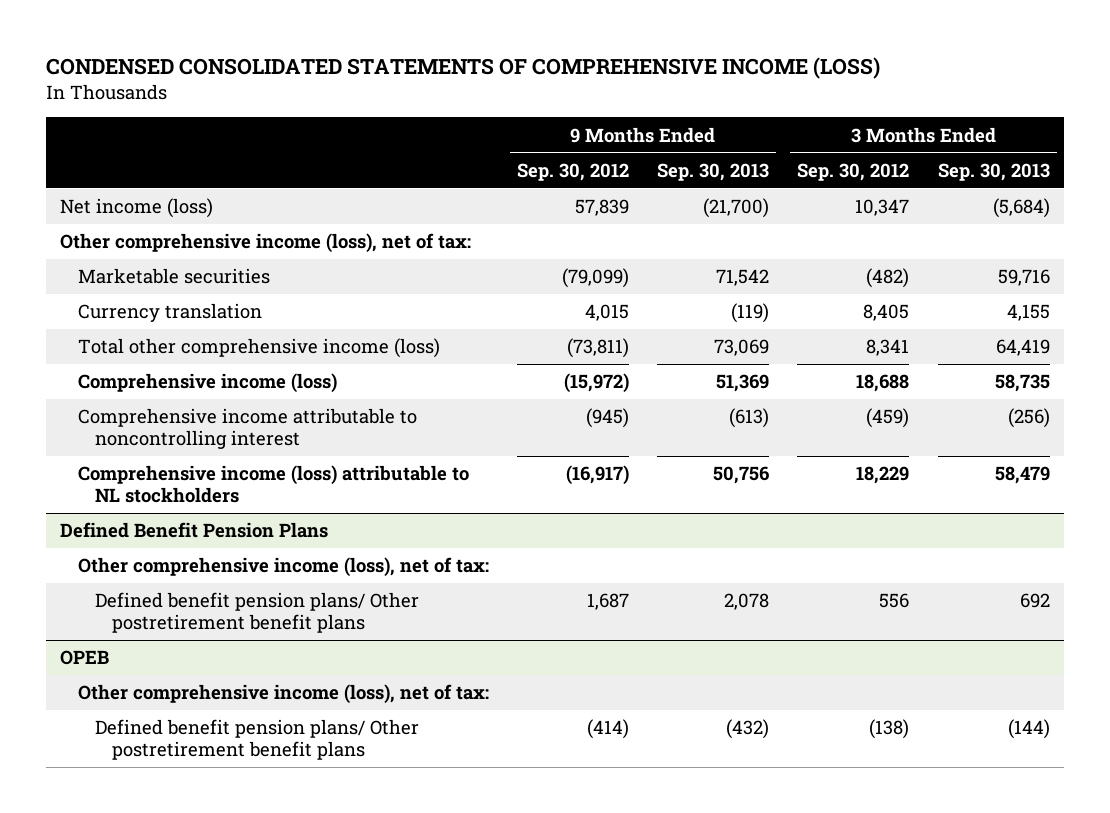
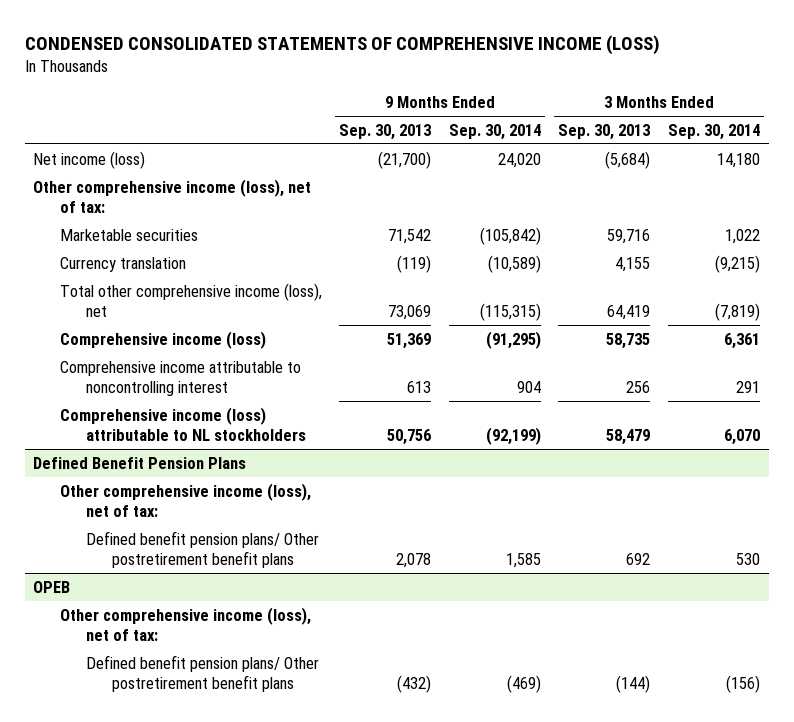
[516,162,629,181] Sep. 30, 2012 -> none
[797,162,910,181] Sep. 30, 2012 -> none
none -> [448,123,541,140] Sep. 30, 2014
none -> [668,123,761,140] Sep. 30, 2014
[77,338,440,359] Total other comprehensive income (loss) -> [59,282,322,318] Total other comprehensive income (loss), net
[729,408,770,429] (613) -> [407,381,432,394] 613
[1007,408,1050,429] (256) -> [626,381,651,394] 256

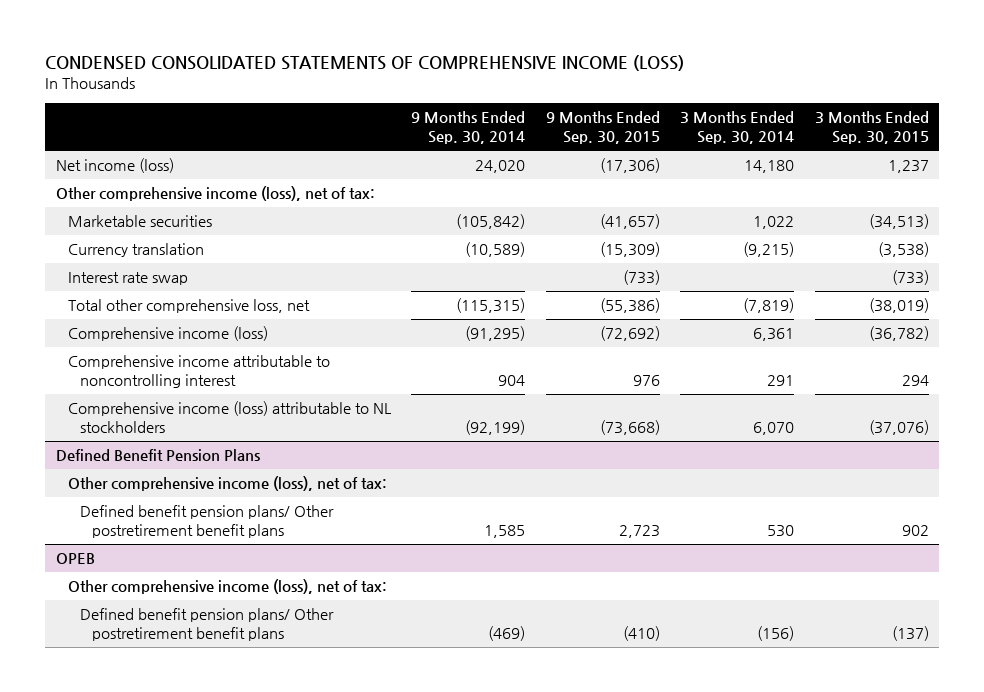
[339,123,432,140] Sep. 30, 2013 -> none
[558,123,651,140] Sep. 30, 2013 -> none
none -> [545,111,660,145] 9 Months Ended Sep. 30, 2015
none -> [814,111,929,145] 3 Months Ended Sep. 30, 2015
none -> [67,272,188,286] Interest rate swap
[59,282,322,318] Total other comprehensive income (loss), net -> [67,299,310,314] Total other comprehensive loss, net

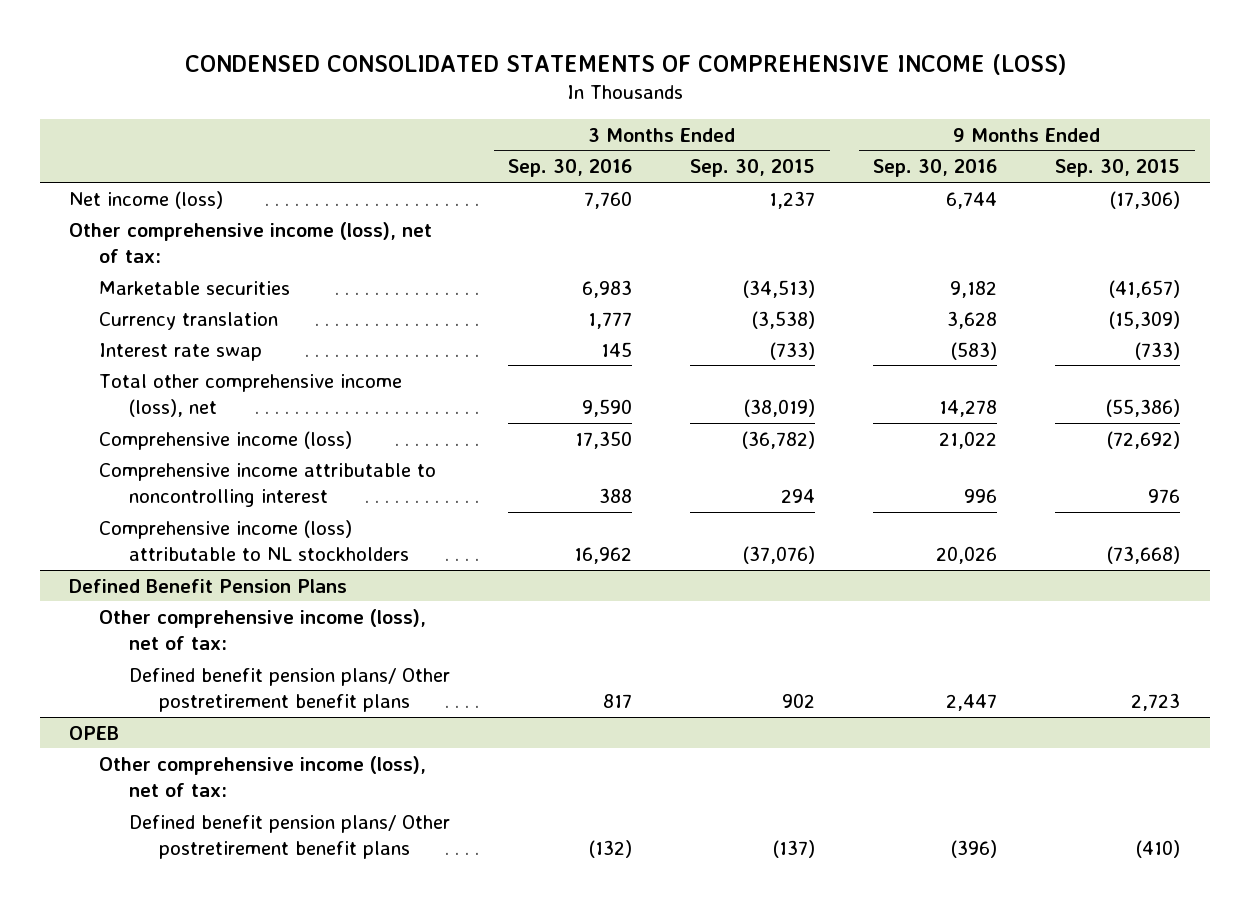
[411,111,526,145] 9 Months Ended Sep. 30, 2014 -> none
[680,111,795,145] 3 Months Ended Sep. 30, 2014 -> none
none -> [508,159,633,178] Sep. 30, 2016
none -> [873,159,998,178] Sep. 30, 2016
[67,299,310,314] Total other comprehensive loss, net -> [99,373,403,417] Total other comprehensive income (loss), net

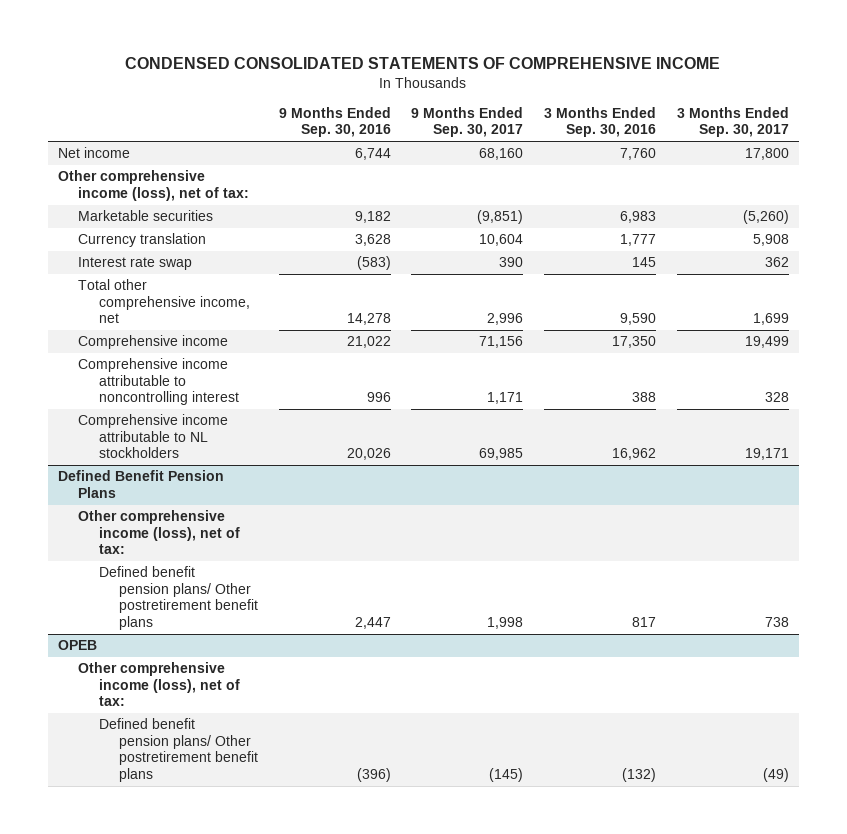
[184,53,1066,75] CONDENSED CONSOLIDATED STATEMENTS OF COMPREHENSIVE INCOME (LOSS) -> [125,57,721,70] CONDENSED CONSOLIDATED STATEMENTS OF COMPREHENSIVE INCOME
[690,159,816,178] Sep. 30, 2015 -> none
[1055,159,1181,178] Sep. 30, 2015 -> none
none -> [411,106,524,138] 9 Months Ended Sep. 30, 2017
none -> [676,106,789,138] 3 Months Ended Sep. 30, 2017
[69,190,224,209] Net income (loss) -> [58,147,131,159] Net income
[99,373,403,417] Total other comprehensive income (loss), net -> [78,279,250,324] Total other comprehensive income, net
[99,430,353,450] Comprehensive income (loss) -> [78,335,229,350] Comprehensive income
[99,519,409,561] Comprehensive income (loss) attributable to NL stockholders -> [78,414,229,459] Comprehensive income attributable to NL stockholders

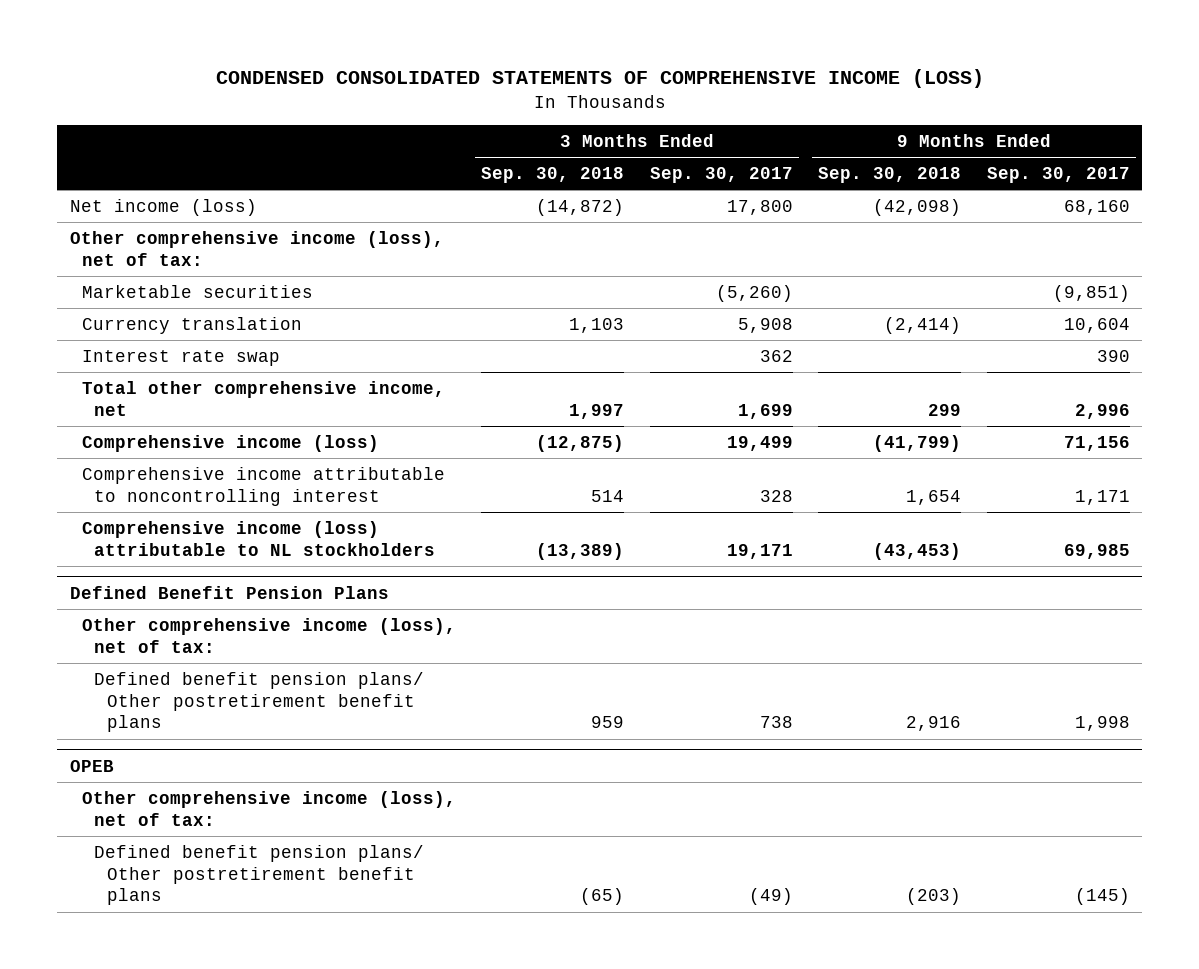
[125,57,721,70] CONDENSED CONSOLIDATED STATEMENTS OF COMPREHENSIVE INCOME -> [215,69,984,89] CONDENSED CONSOLIDATED STATEMENTS OF COMPREHENSIVE INCOME (LOSS)
[278,106,391,138] 9 Months Ended Sep. 30, 2016 -> none
[544,106,657,138] 3 Months Ended Sep. 30, 2016 -> none
none -> [481,166,625,183] Sep. 30, 2018
none -> [818,166,962,183] Sep. 30, 2018
[58,147,131,159] Net income -> [69,198,257,216] Net income (loss)
[78,335,229,350] Comprehensive income -> [82,434,380,452] Comprehensive income (loss)
[78,414,229,459] Comprehensive income attributable to NL stockholders -> [82,520,436,556] Comprehensive income (loss) attributable to NL stockholders

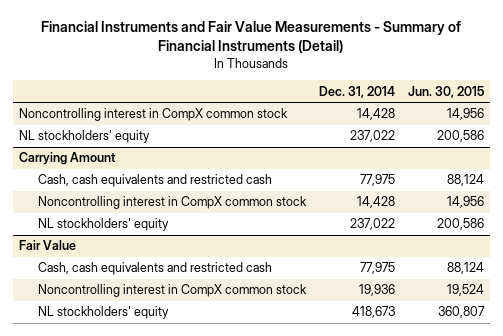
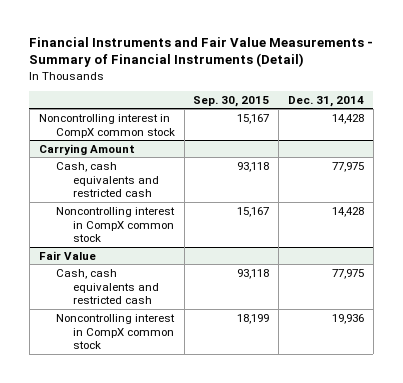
[407,85,484,98] Jun. 30, 2015 -> none
none -> [193,95,270,107] Sep. 30, 2015
[19,130,151,144] NL stockholders' equity -> none
[38,218,170,232] NL stockholders' equity -> none
[38,306,170,320] NL stockholders' equity -> none

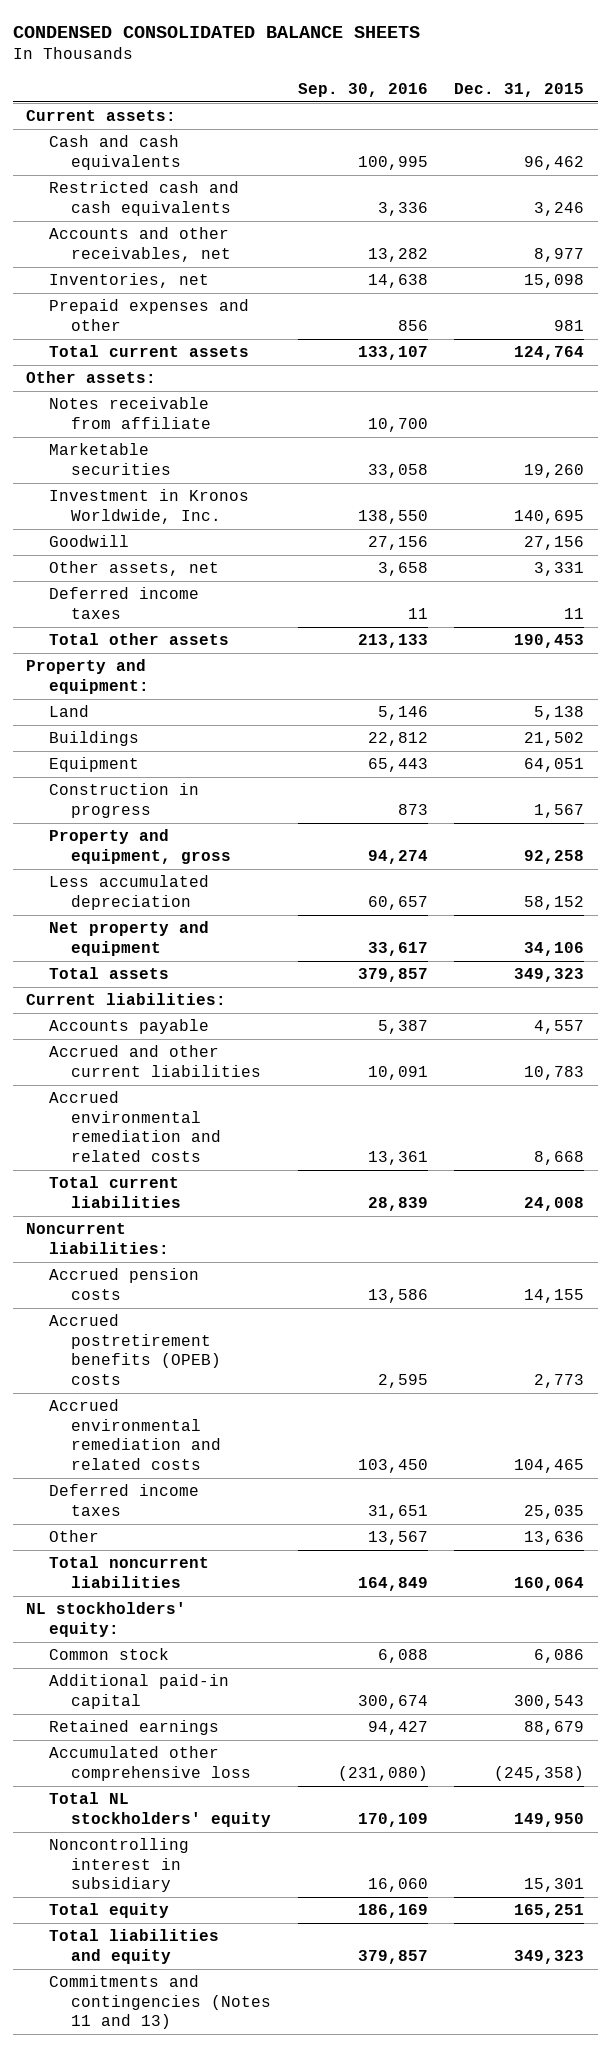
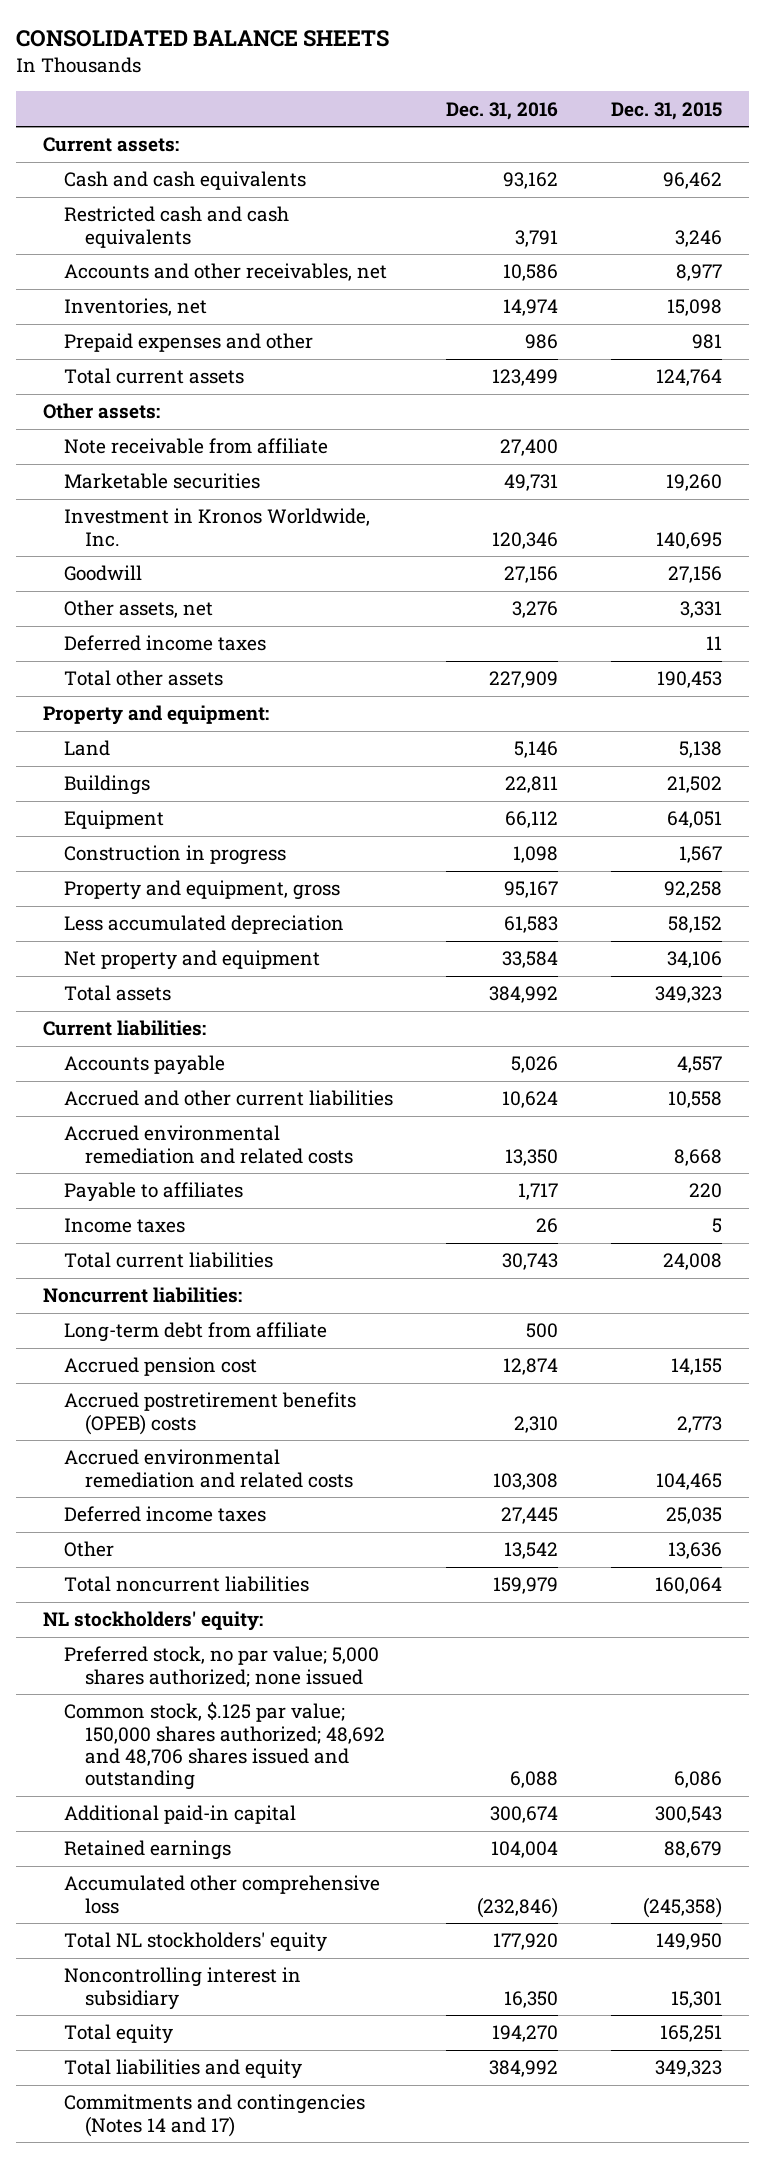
[13,25,421,38] CONDENSED CONSOLIDATED BALANCE SHEETS -> [16,30,390,48] CONSOLIDATED BALANCE SHEETS
[297,82,428,97] Sep. 30, 2016 -> none
none -> [446,101,559,120] Dec. 31, 2016
[48,397,212,429] Notes receivable from affiliate -> [63,438,328,455] Note receivable from affiliate
[524,1065,585,1080] 10,783 -> [668,1091,723,1109] 10,558
none -> [63,1182,243,1203] Payable to affiliates
none -> [63,1218,185,1234] Income taxes
none -> [63,1322,327,1343] Long-term debt from affiliate
[48,1268,199,1300] Accrued pension costs -> [63,1357,257,1377] Accrued pension cost
none -> [63,1646,379,1687] Preferred stock, no par value; 5,000 shares authorized; none issued
[48,1648,169,1661] Common stock -> [63,1702,385,1791] Common stock, $.125 par value; 150,000 shares authorized; 48,692 and 48,706 shares issued and outstanding
[48,1975,272,2030] Commitments and contingencies (Notes 11 and 13) -> [63,2094,365,2137] Commitments and contingencies (Notes 14 and 17)

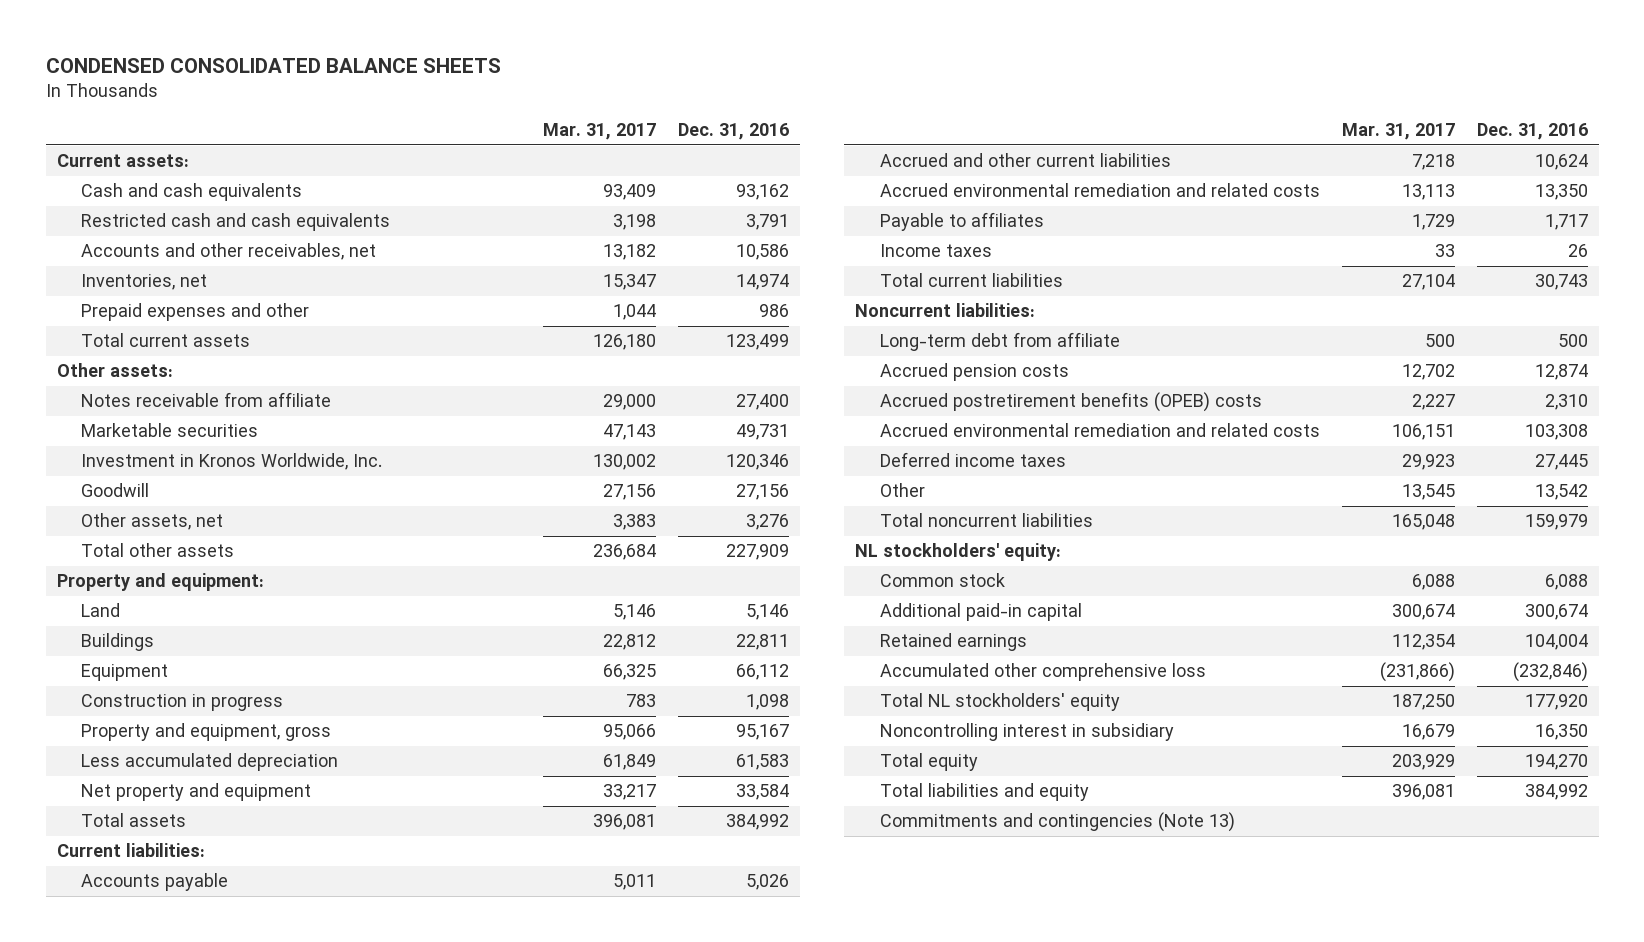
[16,30,390,48] CONSOLIDATED BALANCE SHEETS -> [45,58,501,74] CONDENSED CONSOLIDATED BALANCE SHEETS
[611,101,723,120] Dec. 31, 2015 -> none
none -> [543,123,657,141] Mar. 31, 2017
[63,438,328,455] Note receivable from affiliate -> [81,392,332,408] Notes receivable from affiliate
[63,635,266,652] Deferred income taxes -> none
[63,1357,257,1377] Accrued pension cost -> [879,363,1069,382] Accrued pension costs
[63,1646,379,1687] Preferred stock, no par value; 5,000 shares authorized; none issued -> none
[63,1702,385,1791] Common stock, $.125 par value; 150,000 shares authorized; 48,692 and 48,706 shares issued and outstanding -> [879,573,1005,588] Common stock
[63,2094,365,2137] Commitments and contingencies (Notes 14 and 17) -> [879,812,1235,833] Commitments and contingencies (Note 13)

